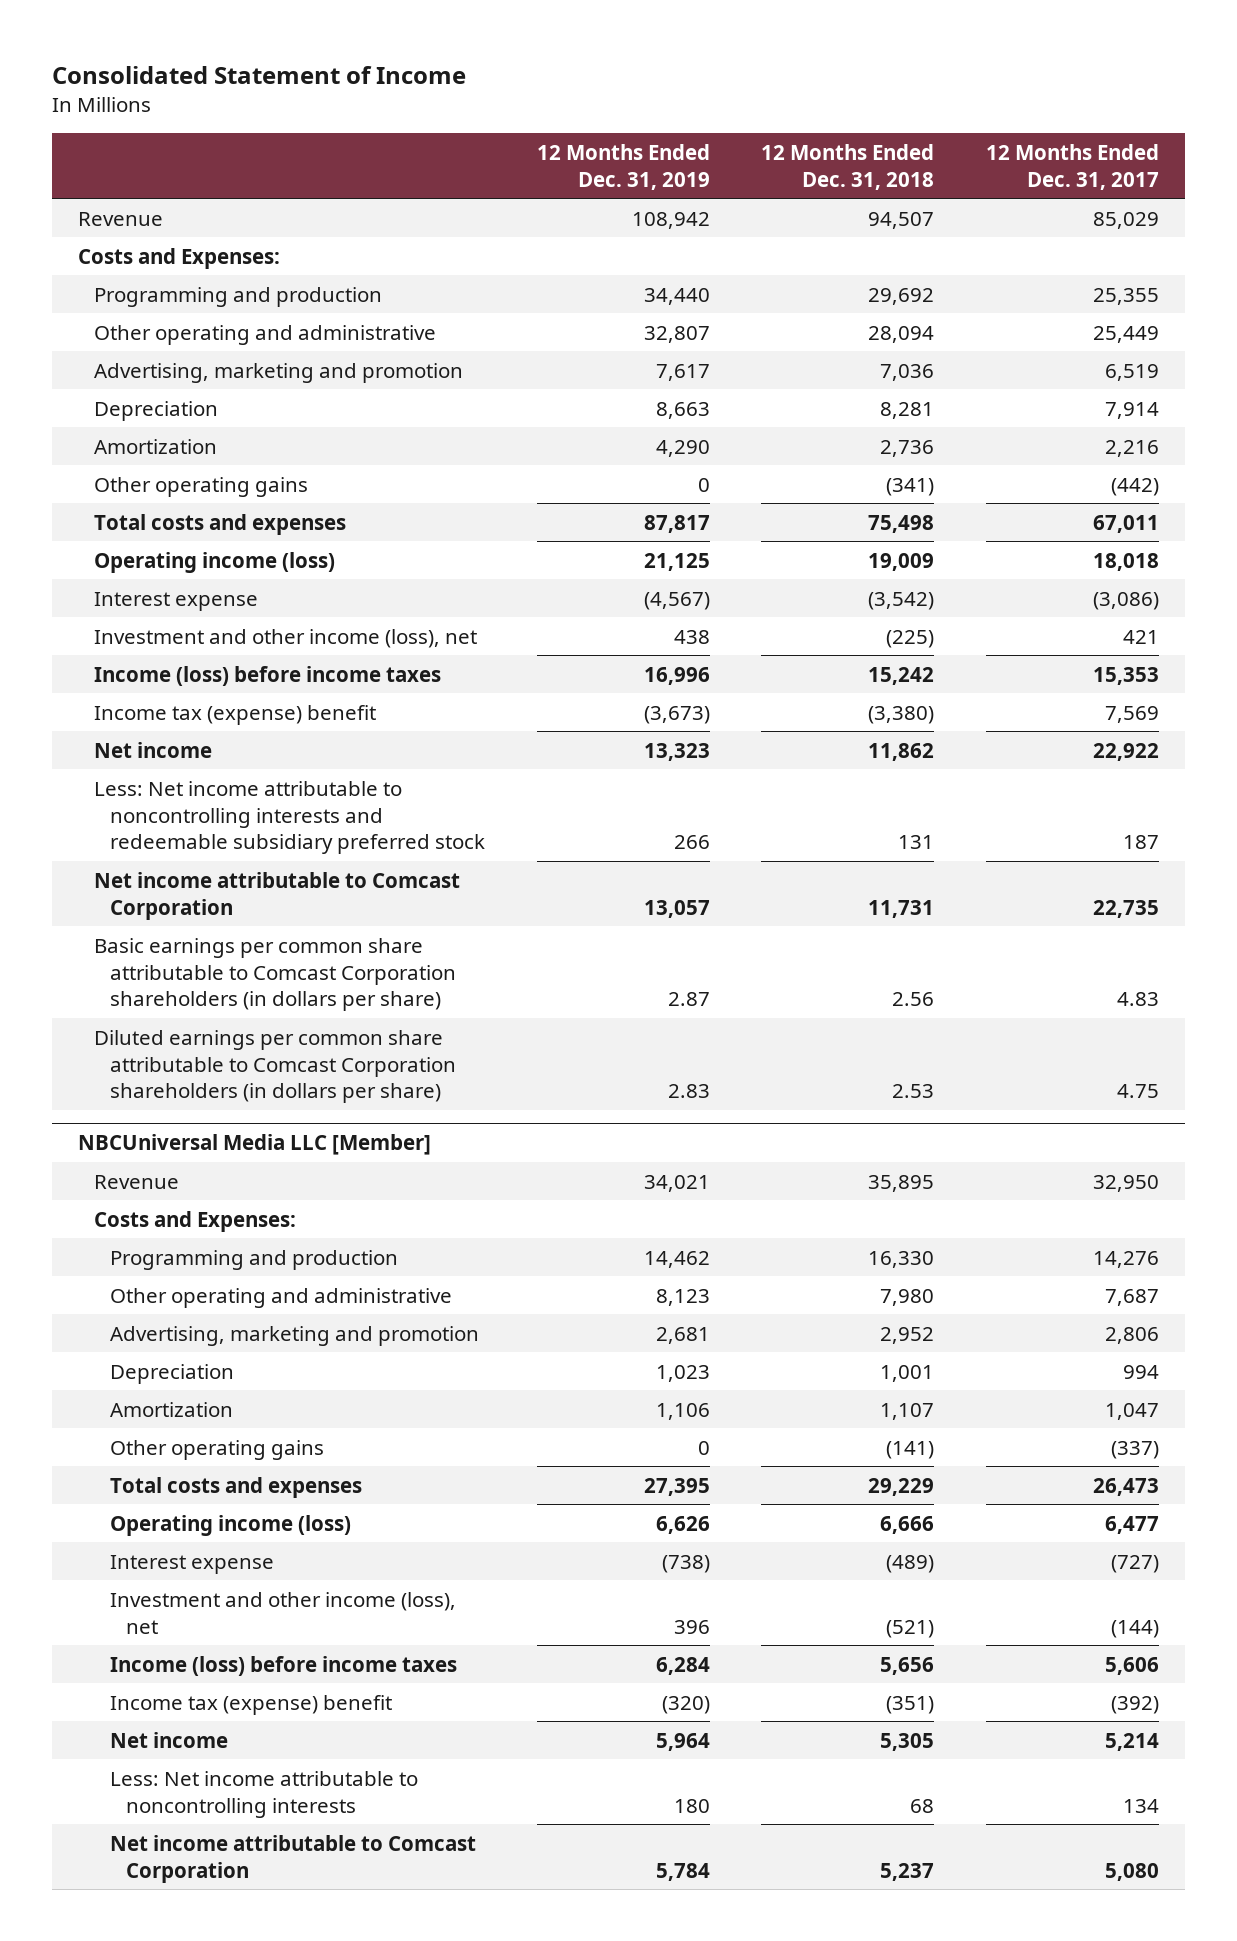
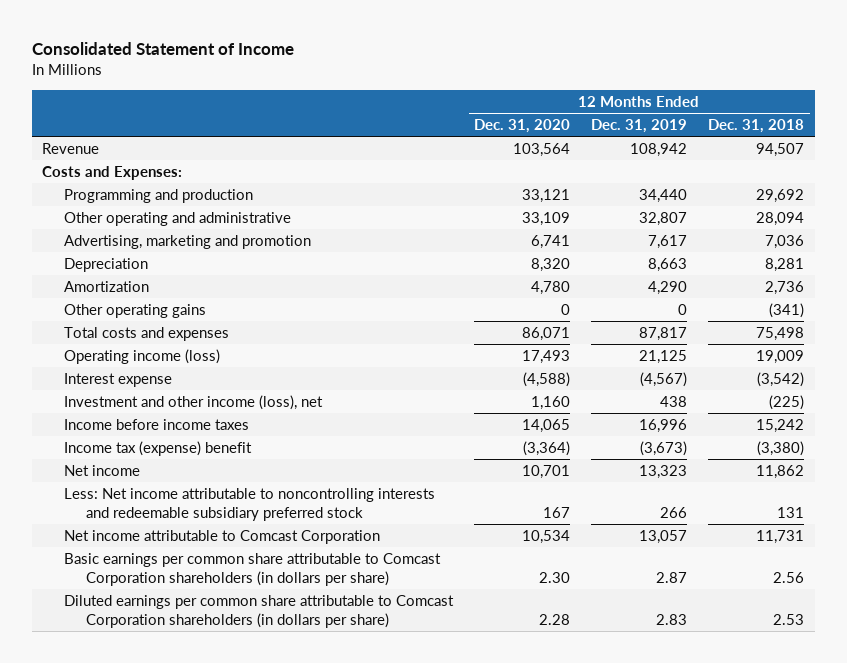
[985,143,1159,190] 12 Months Ended Dec. 31, 2017 -> none
none -> [474,119,571,134] Dec. 31, 2020
[94,665,442,686] Income (loss) before income taxes -> [64,418,250,430] Income before income taxes
[77,1134,431,1156] NBCUniversal Media LLC [Member] -> none
[94,1174,180,1189] Revenue -> none
[94,1210,297,1232] Costs and Expenses: -> none
[110,1249,399,1270] Programming and production -> none
[110,1287,453,1308] Other operating and administrative -> none
[110,1325,480,1346] Advertising, marketing and promotion -> none
[110,1363,235,1384] Depreciation -> none
[110,1401,234,1417] Amortization -> none
[110,1439,325,1460] Other operating gains -> none
[110,1476,363,1498] Total costs and expenses -> none
[110,1514,352,1536] Operating income (loss) -> none
[110,1554,275,1574] Interest expense -> none
[110,1591,457,1634] Investment and other income (loss), net -> none
[110,1655,458,1676] Income (loss) before income taxes -> none
[110,1694,393,1715] Income tax (expense) benefit -> none
[110,1731,229,1748] Net income -> none
[110,1770,419,1818] Less: Net income attributable to noncontrolling interests -> none
[110,1834,477,1883] Net income attributable to Comcast Corporation -> none

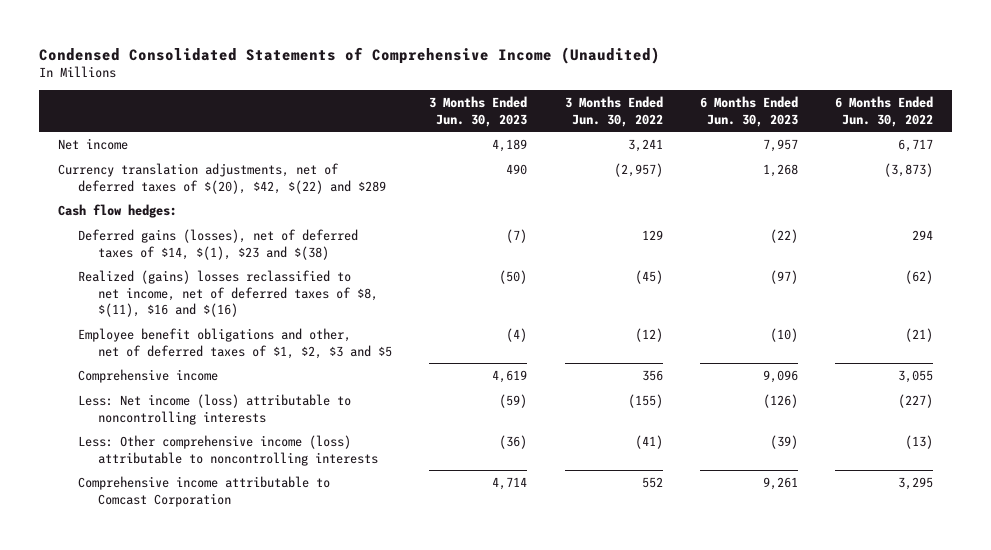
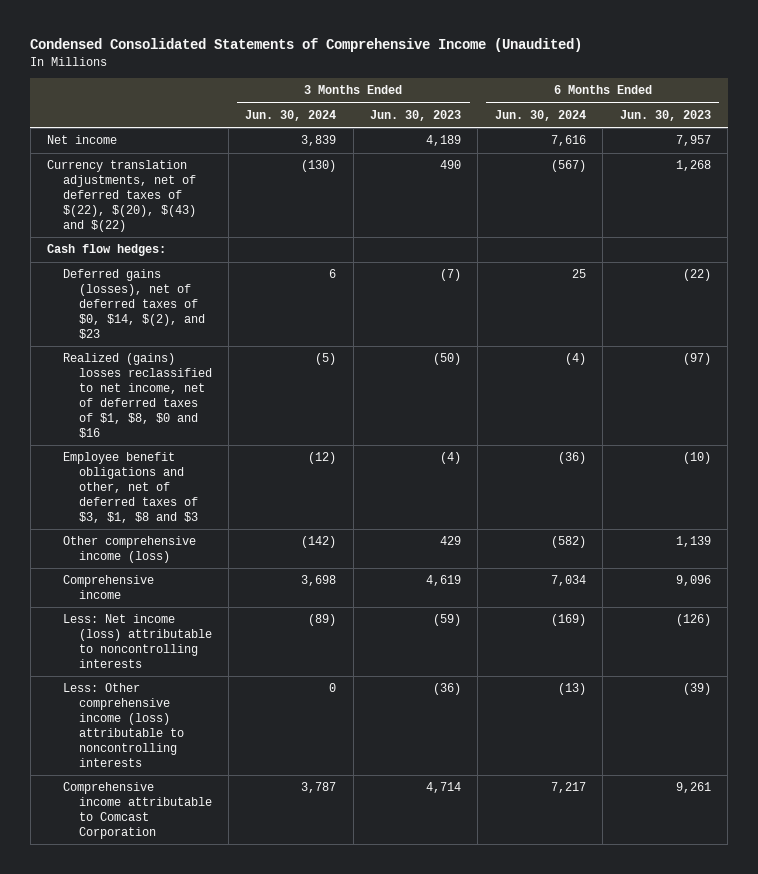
[564,96,663,127] 3 Months Ended Jun. 30, 2022 -> none
[835,96,934,127] 6 Months Ended Jun. 30, 2022 -> none
none -> [245,109,337,121] Jun. 30, 2024
none -> [494,109,586,121] Jun. 30, 2024
[58,162,386,194] Currency translation adjustments, net of deferred taxes of $(20), $42, $(22) and $289 -> [47,160,196,232] Currency translation adjustments, net of deferred taxes of $(22), $(20), $(43) and $(22)
[77,228,358,260] Deferred gains (losses), net of deferred taxes of $14, $(1), $23 and $(38) -> [62,269,205,339] Deferred gains (losses), net of deferred taxes of $0, $14, $(2), and $23
[77,269,378,318] Realized (gains) losses reclassified to net income, net of deferred taxes of $8, $(11), $16 and $(16) -> [62,353,212,438] Realized (gains) losses reclassified to net income, net of deferred taxes of $1, $8, $0 and $16
[77,327,392,359] Employee benefit obligations and other, net of deferred taxes of $1, $2, $3 and $5 -> [62,452,198,523] Employee benefit obligations and other, net of deferred taxes of $3, $1, $8 and $3
none -> [62,536,196,564] Other comprehensive income (loss)

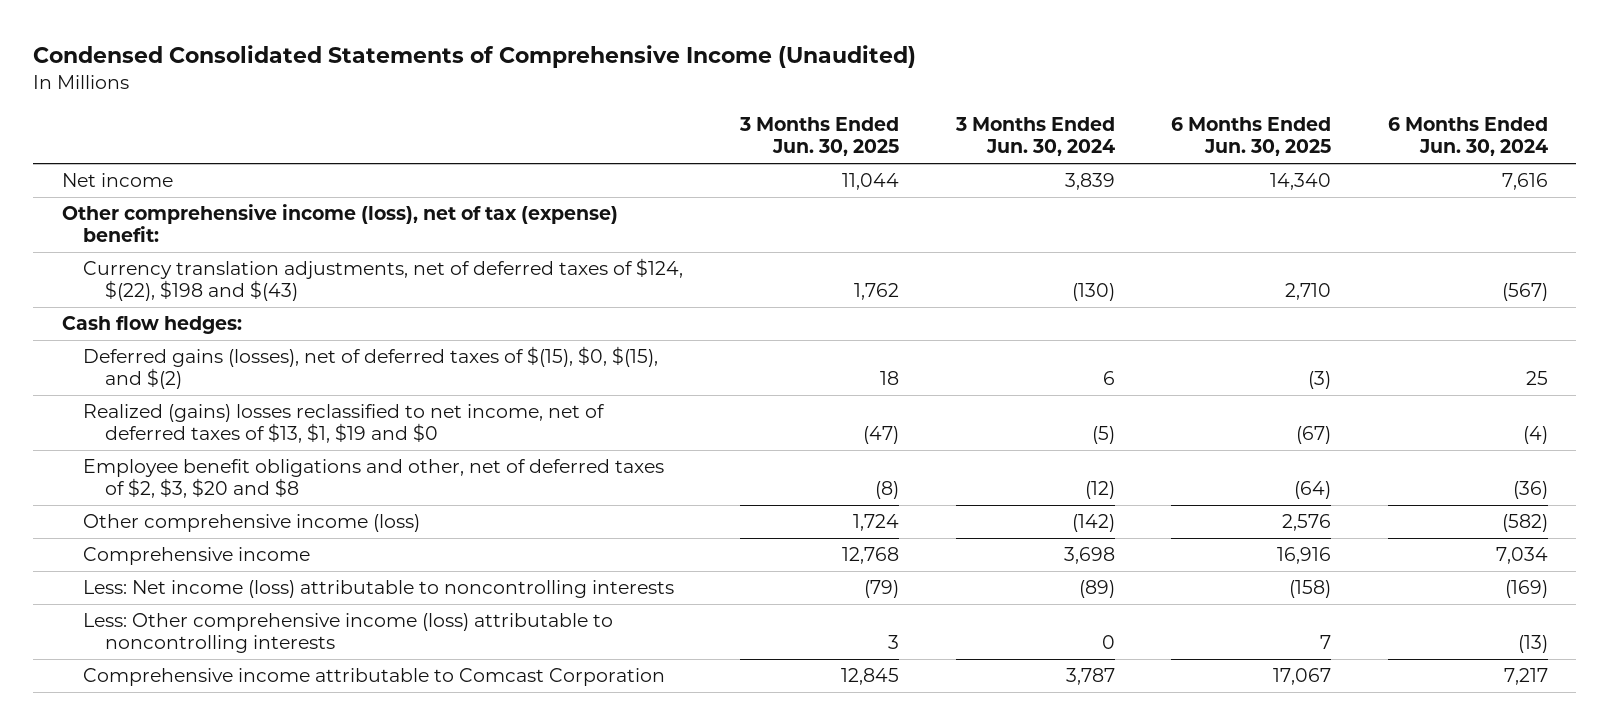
[370,109,462,121] Jun. 30, 2023 -> none
[619,109,711,121] Jun. 30, 2023 -> none
none -> [739,117,900,157] 3 Months Ended Jun. 30, 2025
none -> [1171,117,1332,157] 6 Months Ended Jun. 30, 2025
none -> [61,204,618,243] Other comprehensive income (loss), net of tax (expense) benefit:
[47,160,196,232] Currency translation adjustments, net of deferred taxes of $(22), $(20), $(43) and $(22) -> [83,258,684,302] Currency translation adjustments, net of deferred taxes of $124, $(22), $198 and $(43)
[62,269,205,339] Deferred gains (losses), net of deferred taxes of $0, $14, $(2), and $23 -> [83,346,659,390] Deferred gains (losses), net of deferred taxes of $(15), $0, $(15), and $(2)
[62,353,212,438] Realized (gains) losses reclassified to net income, net of deferred taxes of $1, $8, $0 and $16 -> [83,404,606,444] Realized (gains) losses reclassified to net income, net of deferred taxes of $13, $1, $19 and $0
[62,452,198,523] Employee benefit obligations and other, net of deferred taxes of $3, $1, $8 and $3 -> [83,459,665,499] Employee benefit obligations and other, net of deferred taxes of $2, $3, $20 and $8

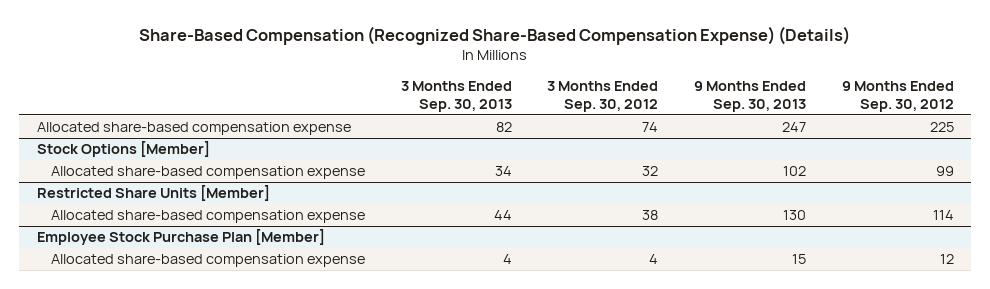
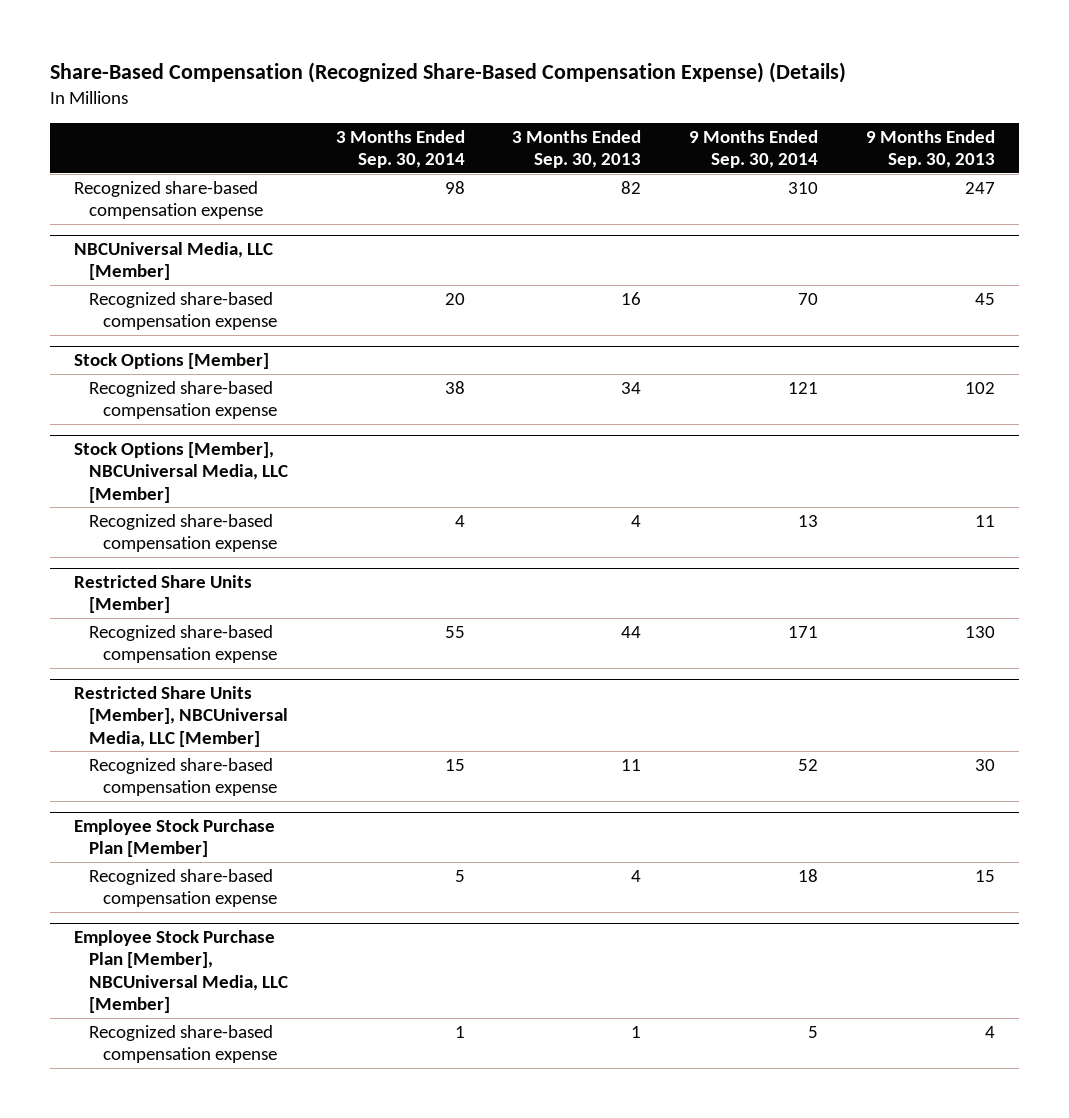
[547,80,659,113] 3 Months Ended Sep. 30, 2012 -> none
[841,80,954,113] 9 Months Ended Sep. 30, 2012 -> none
none -> [335,129,465,168] 3 Months Ended Sep. 30, 2014
none -> [688,129,818,168] 9 Months Ended Sep. 30, 2014
[36,122,351,136] Allocated share-based compensation expense -> [74,180,263,220] Recognized share-based compensation expense
none -> [74,242,274,281] NBCUniversal Media, LLC [Member]
none -> [88,291,278,331] Recognized share-based compensation expense
[51,166,366,180] Allocated share-based compensation expense -> [88,380,278,420] Recognized share-based compensation expense
none -> [74,442,288,503] Stock Options [Member], NBCUniversal Media, LLC [Member]
none -> [88,513,278,553] Recognized share-based compensation expense
[51,210,366,224] Allocated share-based compensation expense -> [88,624,278,664] Recognized share-based compensation expense
none -> [74,686,288,747] Restricted Share Units [Member], NBCUniversal Media, LLC [Member]
none -> [88,757,278,797] Recognized share-based compensation expense
[51,254,366,268] Allocated share-based compensation expense -> [88,868,278,908] Recognized share-based compensation expense
none -> [74,930,288,1013] Employee Stock Purchase Plan [Member], NBCUniversal Media, LLC [Member]
none -> [88,1024,278,1064] Recognized share-based compensation expense

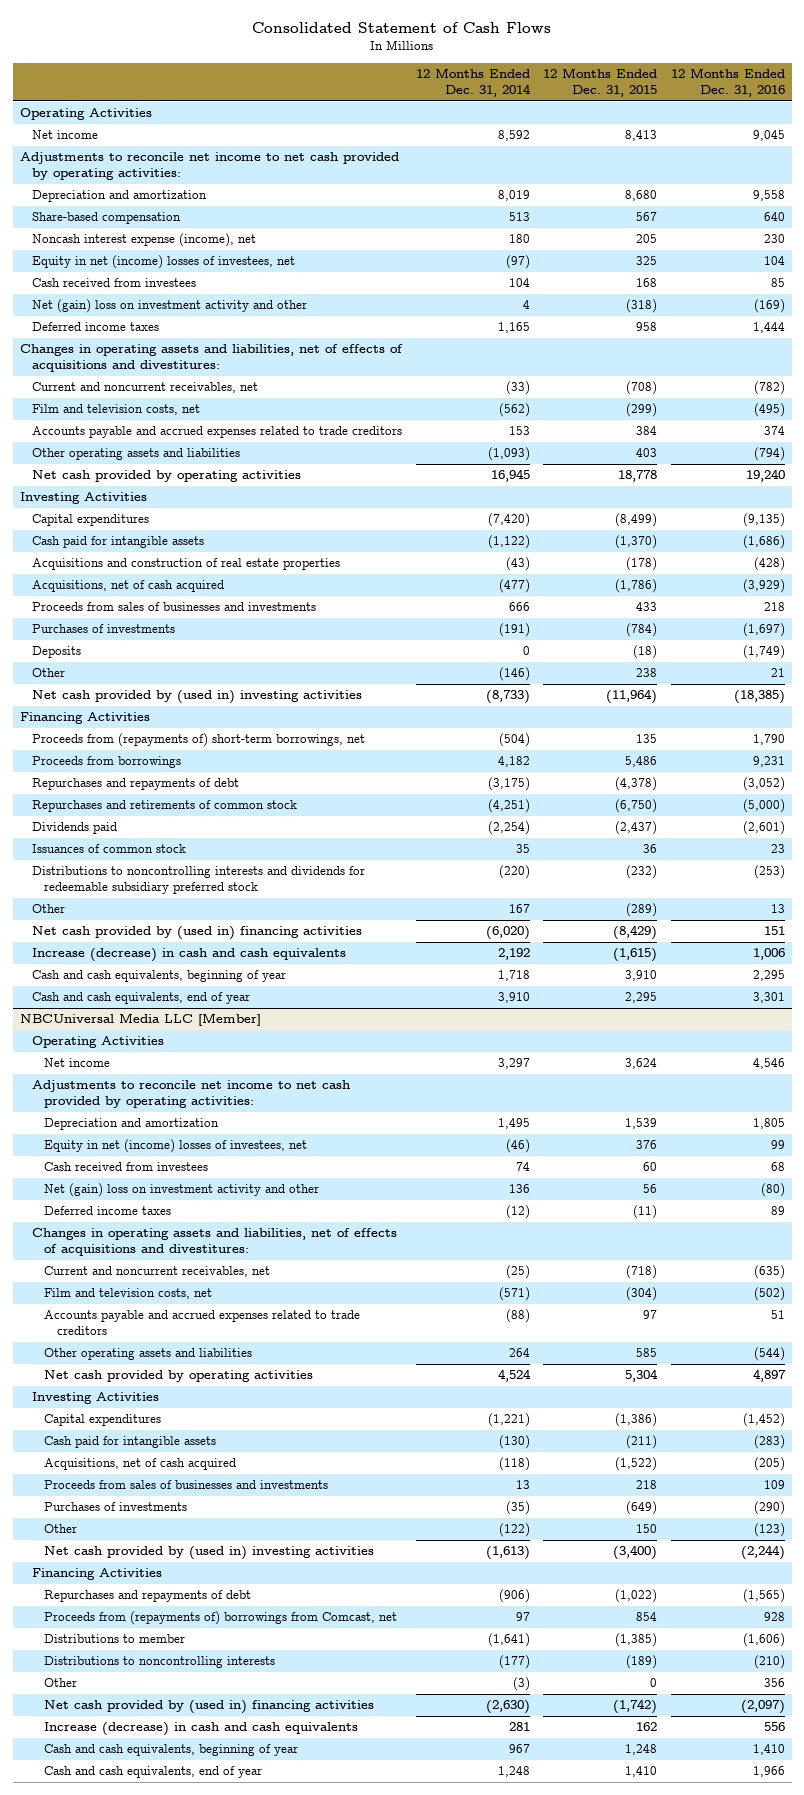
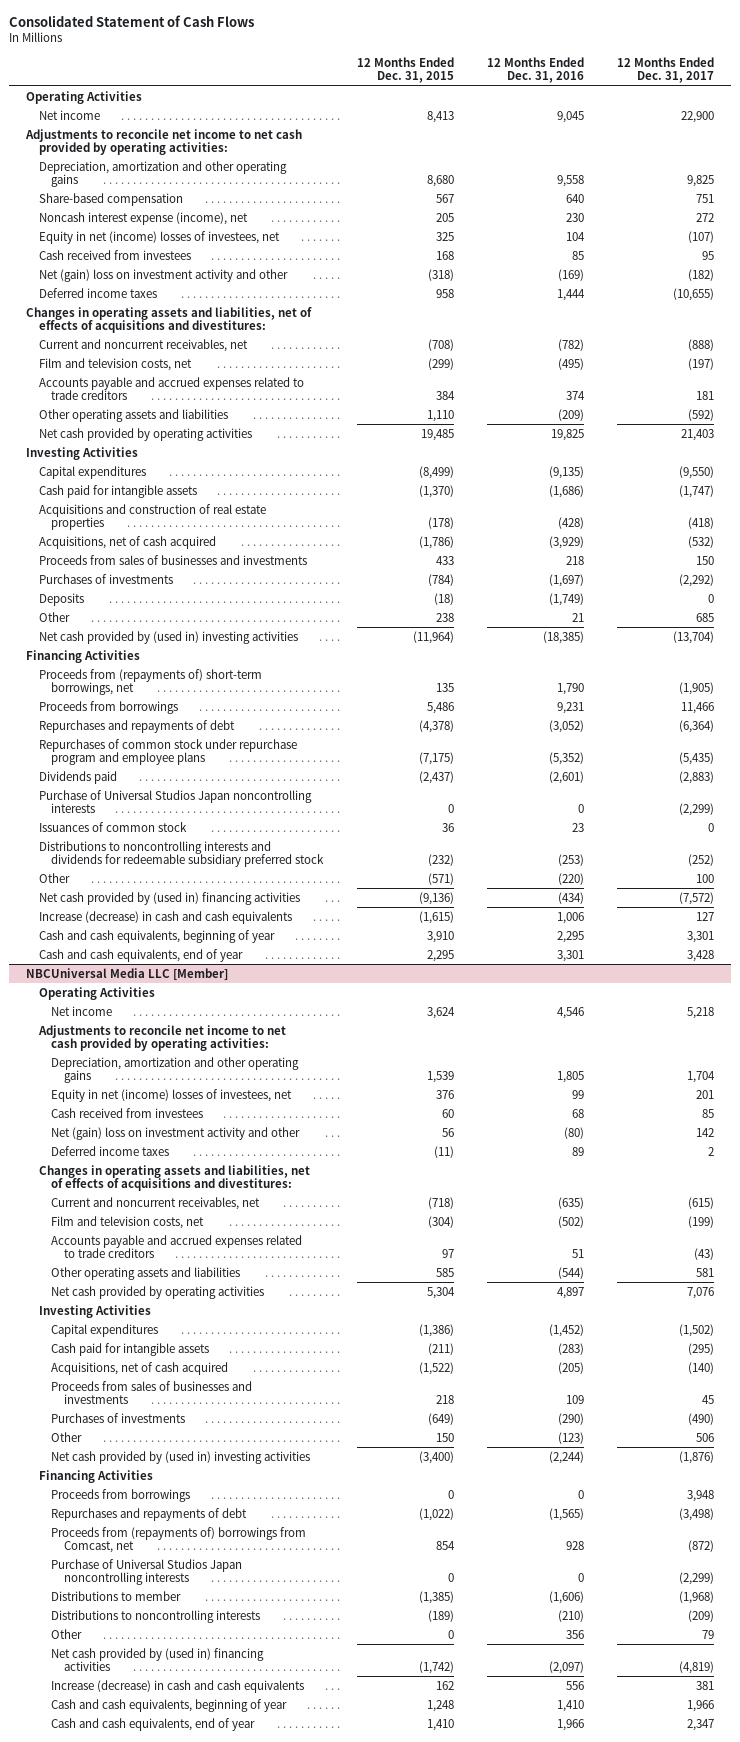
[415,67,531,98] 12 Months Ended Dec. 31, 2014 -> none
none -> [617,56,715,84] 12 Months Ended Dec. 31, 2017
[31,190,207,203] Depreciation and amortization -> [38,160,287,187] Depreciation, amortization and other operating gains
[636,448,658,458] 403 -> [426,409,454,422] 1,110
[753,447,785,462] (794) -> [557,408,584,421] (209)
[618,470,658,483] 18,778 -> [420,428,454,441] 19,485
[745,469,785,483] 19,240 -> [550,428,584,441] 19,825
[31,800,297,813] Repurchases and retirements of common stock -> [38,738,297,765] Repurchases of common stock under repurchase program and employee plans
[615,799,658,814] (6,750) -> [418,751,454,765] (7,175)
[742,799,785,814] (5,000) -> [548,751,584,765] (5,352)
none -> [38,789,312,813] Purchase of Universal Studios Japan noncontrolling interests
[626,903,658,918] (289) -> [427,872,454,885] (571)
[770,904,785,914] 13 -> [557,872,584,885] (220)
[613,925,658,941] (8,429) -> [418,891,454,905] (9,136)
[763,926,785,936] 151 -> [557,891,584,904] (434)
[44,1118,220,1131] Depreciation and amortization -> [51,1056,300,1083] Depreciation, amortization and other operating gains
none -> [51,1488,191,1502] Proceeds from borrowings
none -> [51,1558,243,1585] Purchase of Universal Studios Japan noncontrolling interests

